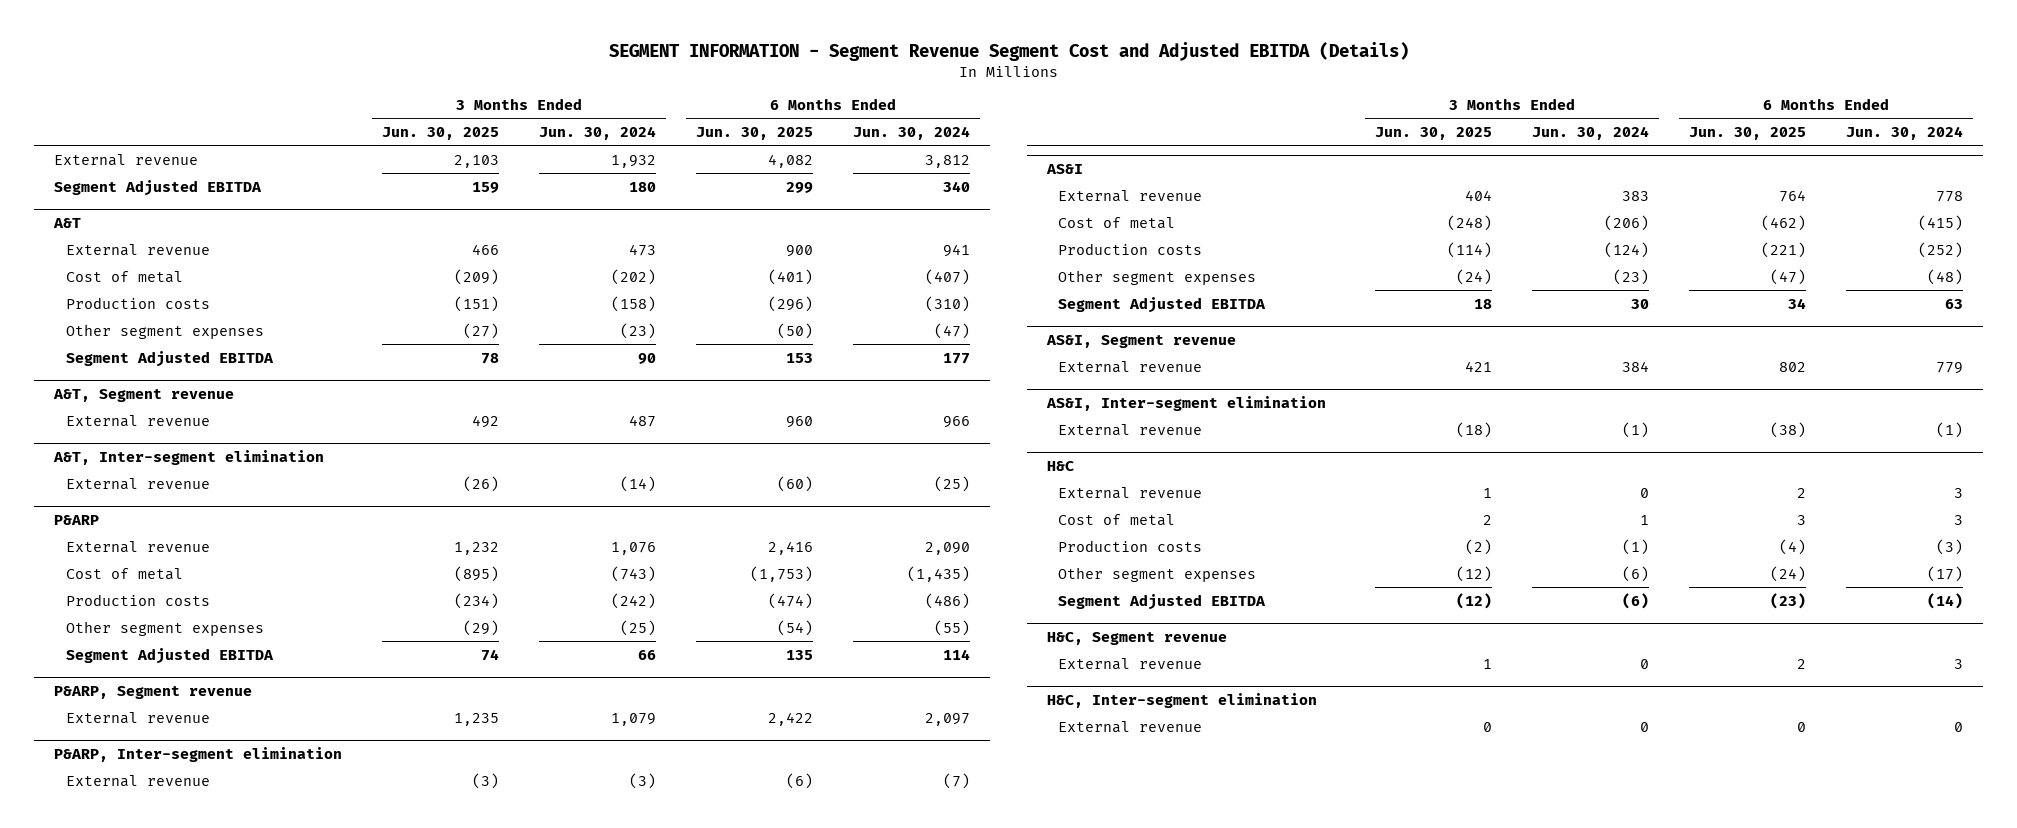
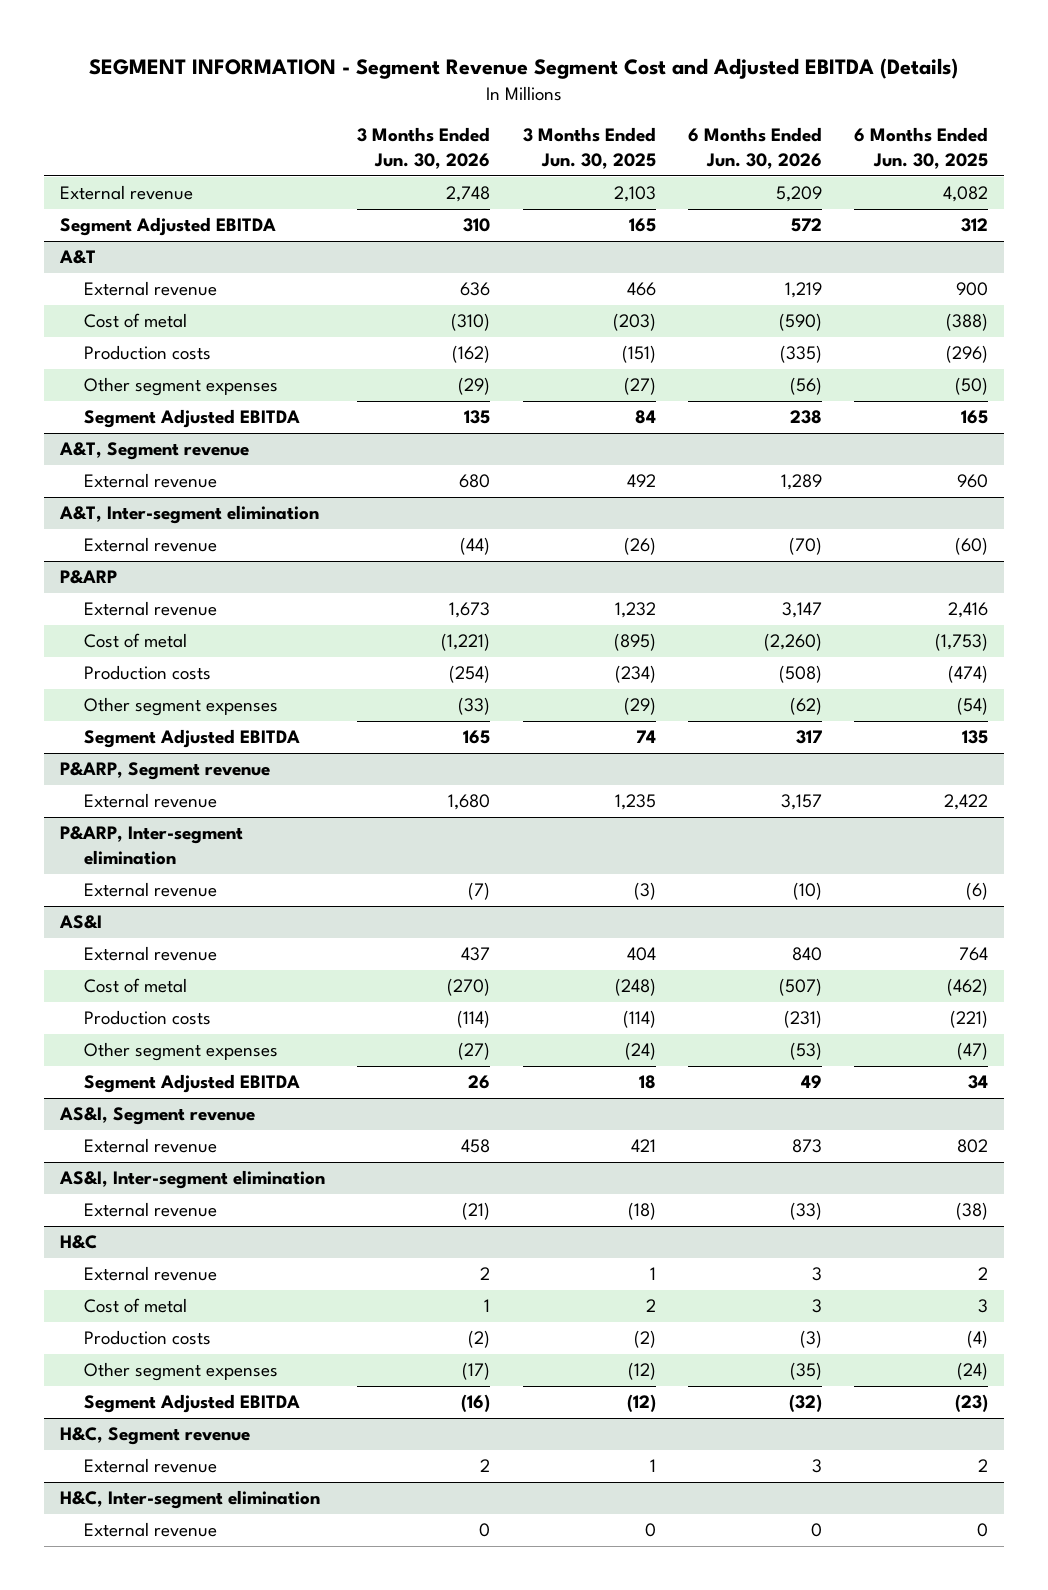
[539,126,657,141] Jun. 30, 2024 -> none
[853,126,971,141] Jun. 30, 2024 -> none
none -> [357,127,491,169] 3 Months Ended Jun. 30, 2026
none -> [687,127,822,169] 6 Months Ended Jun. 30, 2026
[472,181,500,193] 159 -> [628,218,656,233] 165
[786,181,814,193] 299 -> [960,218,988,233] 312
[454,268,500,285] (209) -> [612,313,656,332] (203)
[768,268,814,285] (401) -> [945,313,988,332] (388)
[481,352,500,364] 78 -> [634,410,656,425] 84
[786,352,814,363] 153 -> [960,410,988,425] 165

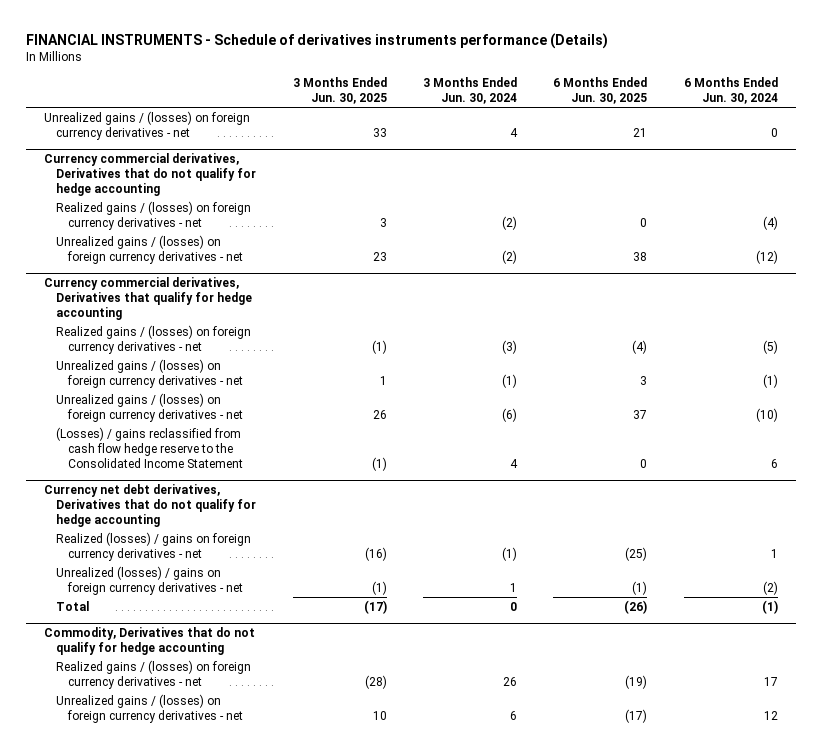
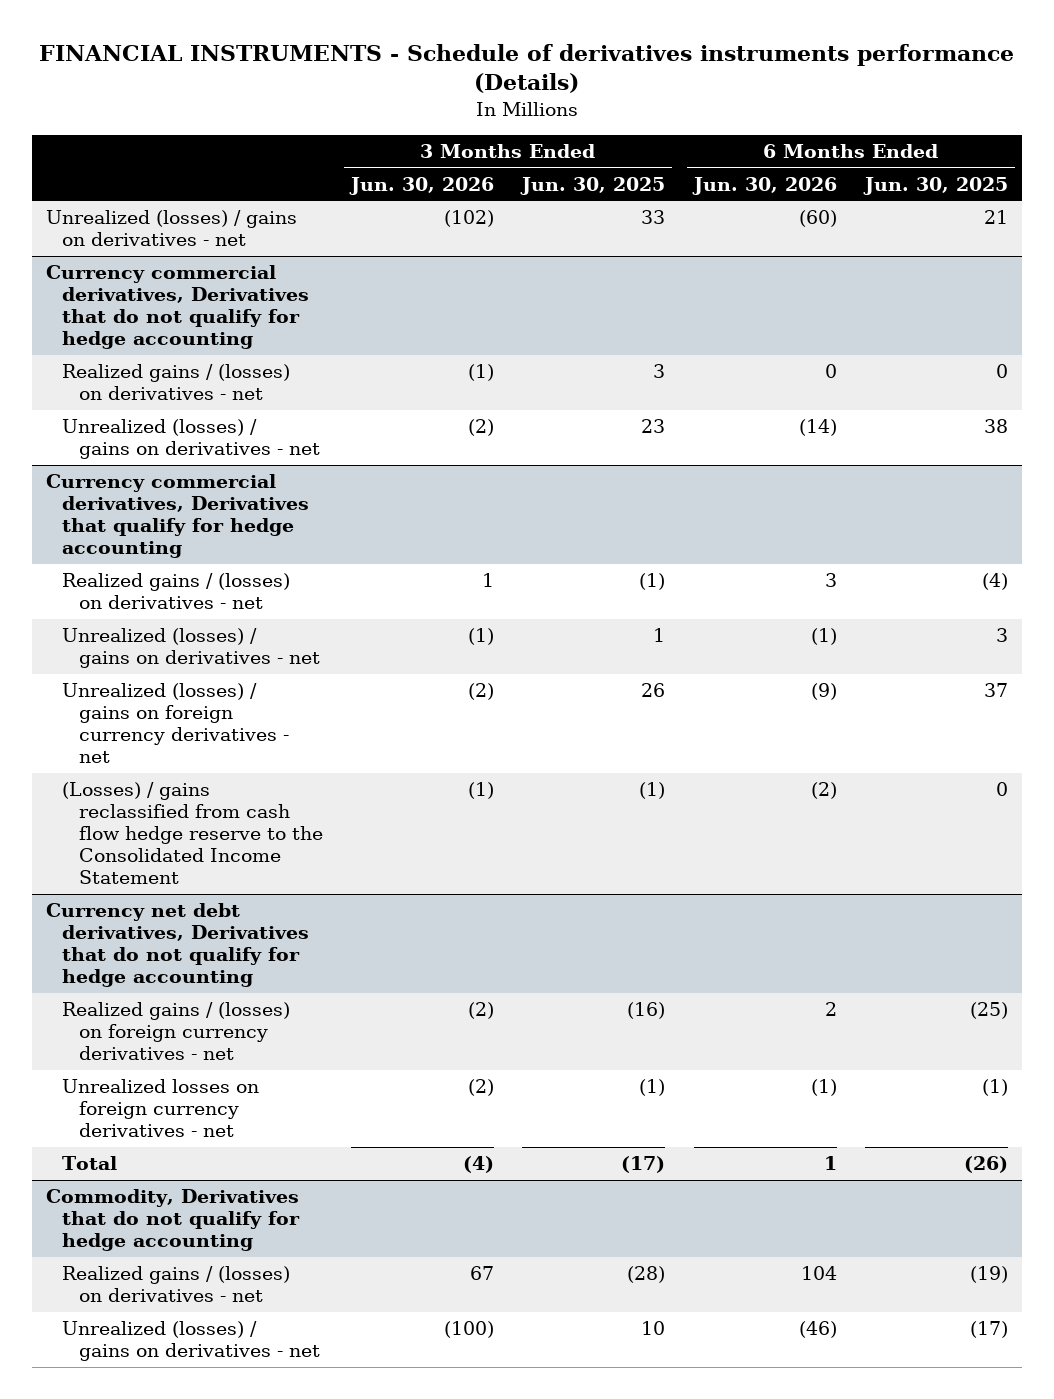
[422,77,517,105] 3 Months Ended Jun. 30, 2024 -> none
[683,77,778,105] 6 Months Ended Jun. 30, 2024 -> none
none -> [349,176,495,195] Jun. 30, 2026
none -> [691,176,837,195] Jun. 30, 2026
[43,110,250,140] Unrealized gains / (losses) on foreign currency derivatives - net -> [45,210,297,247] Unrealized (losses) / gains on derivatives - net
[56,200,252,230] Realized gains / (losses) on foreign currency derivatives - net -> [62,364,291,401] Realized gains / (losses) on derivatives - net
[56,234,244,264] Unrealized gains / (losses) on foreign currency derivatives - net -> [62,419,320,460] Unrealized (losses) / gains on derivatives - net
[56,324,252,354] Realized gains / (losses) on foreign currency derivatives - net -> [62,573,291,610] Realized gains / (losses) on derivatives - net
[56,358,244,388] Unrealized gains / (losses) on foreign currency derivatives - net -> [62,628,320,669] Unrealized (losses) / gains on derivatives - net
[56,392,244,422] Unrealized gains / (losses) on foreign currency derivatives - net -> [62,683,289,764] Unrealized (losses) / gains on foreign currency derivatives - net
[56,531,252,561] Realized (losses) / gains on foreign currency derivatives - net -> [62,1002,291,1061] Realized gains / (losses) on foreign currency derivatives - net
[56,565,244,595] Unrealized (losses) / gains on foreign currency derivatives - net -> [62,1079,260,1138] Unrealized losses on foreign currency derivatives - net
[56,659,252,689] Realized gains / (losses) on foreign currency derivatives - net -> [62,1266,291,1303] Realized gains / (losses) on derivatives - net
[56,693,244,723] Unrealized gains / (losses) on foreign currency derivatives - net -> [62,1321,320,1362] Unrealized (losses) / gains on derivatives - net

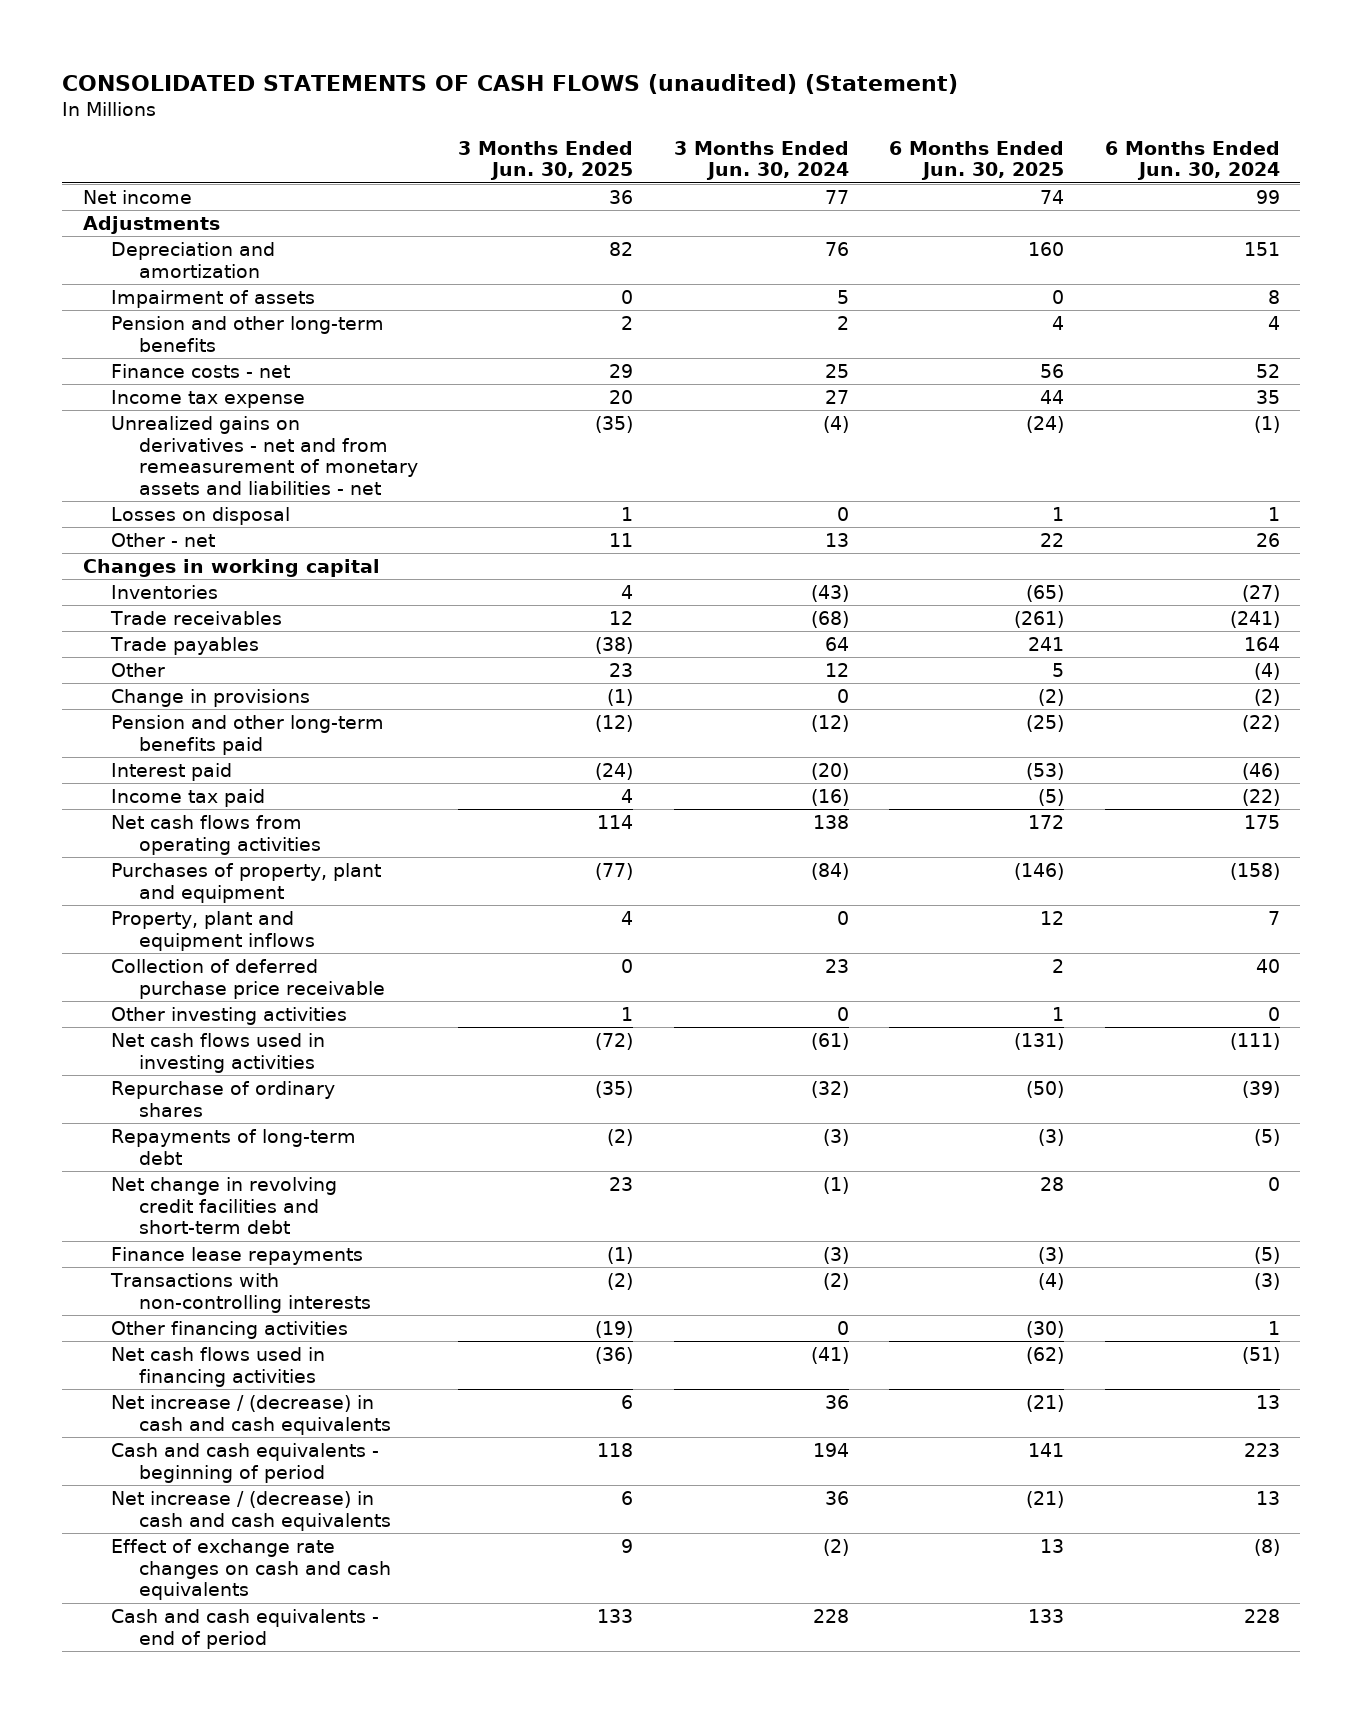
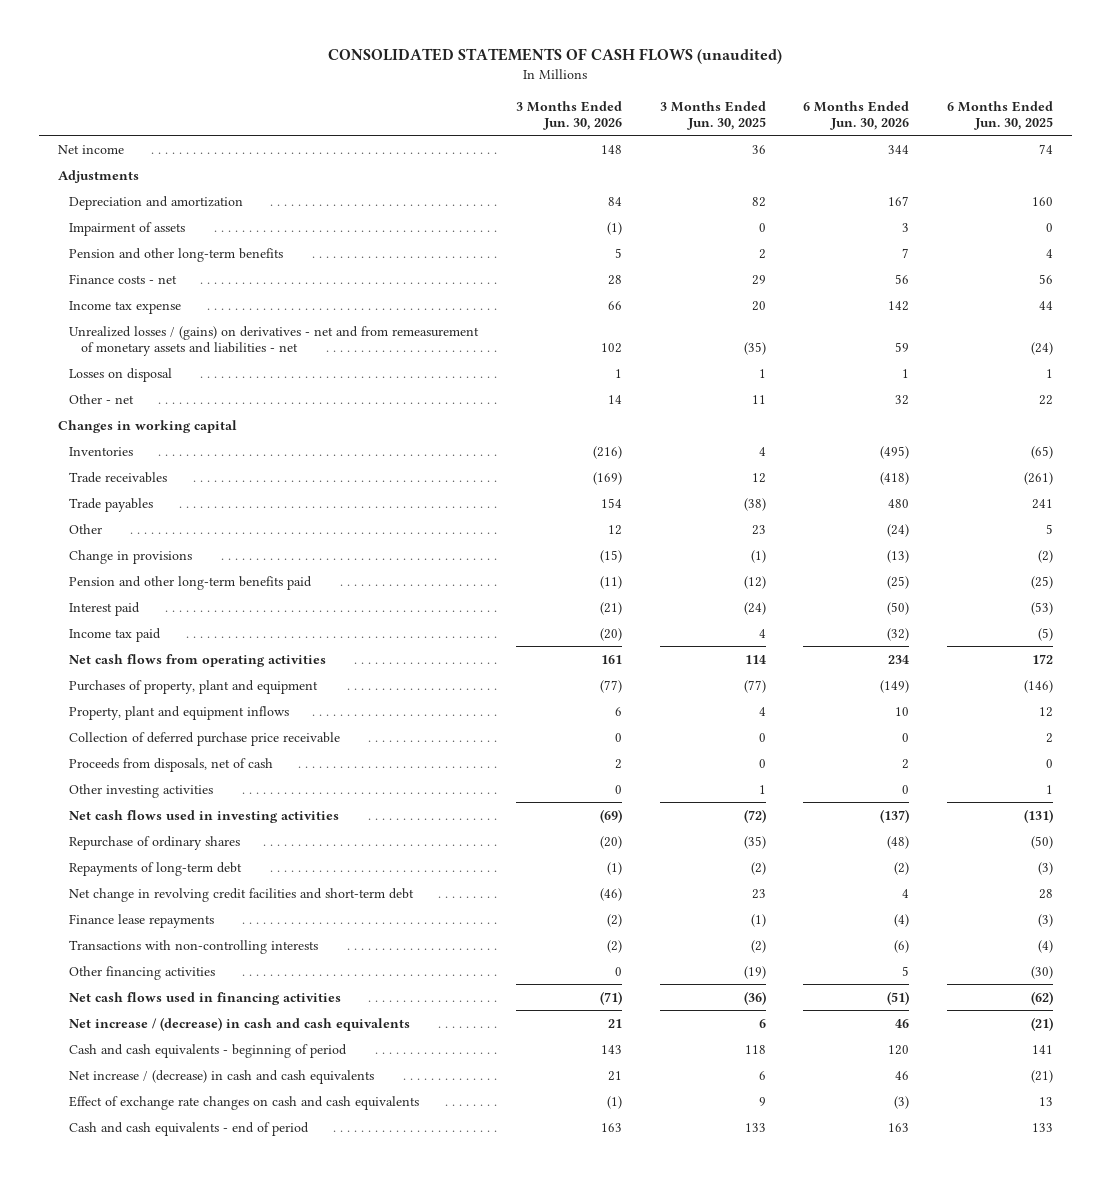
[62,74,959,95] CONSOLIDATED STATEMENTS OF CASH FLOWS (unaudited) (Statement) -> [328,48,783,65] CONSOLIDATED STATEMENTS OF CASH FLOWS (unaudited)
[673,140,849,181] 3 Months Ended Jun. 30, 2024 -> none
[1104,140,1280,181] 6 Months Ended Jun. 30, 2024 -> none
none -> [515,100,622,130] 3 Months Ended Jun. 30, 2026
none -> [803,100,910,130] 6 Months Ended Jun. 30, 2026
[110,415,418,495] Unrealized gains on derivatives - net and from remeasurement of monetary assets and liabilities - net -> [69,325,480,356] Unrealized losses / (gains) on derivatives - net and from remeasurement of monetary assets and liabilities - net
none -> [69,757,274,772] Proceeds from disposals, net of cash

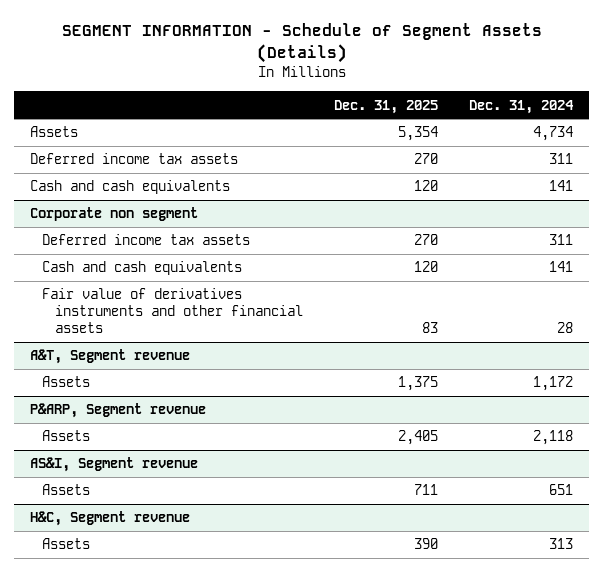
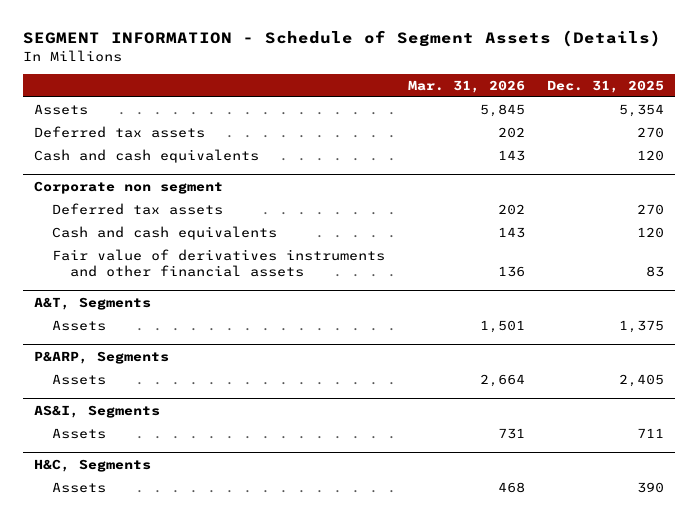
[469,99,575,114] Dec. 31, 2024 -> none
none -> [407,79,525,93] Mar. 31, 2026
[30,153,239,165] Deferred income tax assets -> [34,125,206,138] Deferred tax assets
[42,234,251,246] Deferred income tax assets -> [52,202,224,215] Deferred tax assets
[30,349,191,365] A&T, Segment revenue -> [34,296,152,310] A&T, Segments
[30,403,207,419] P&ARP, Segment revenue -> [34,350,170,364] P&ARP, Segments
[30,457,199,473] AS&I, Segment revenue -> [34,404,161,418] AS&I, Segments
[30,511,191,527] H&C, Segment revenue -> [34,458,152,472] H&C, Segments

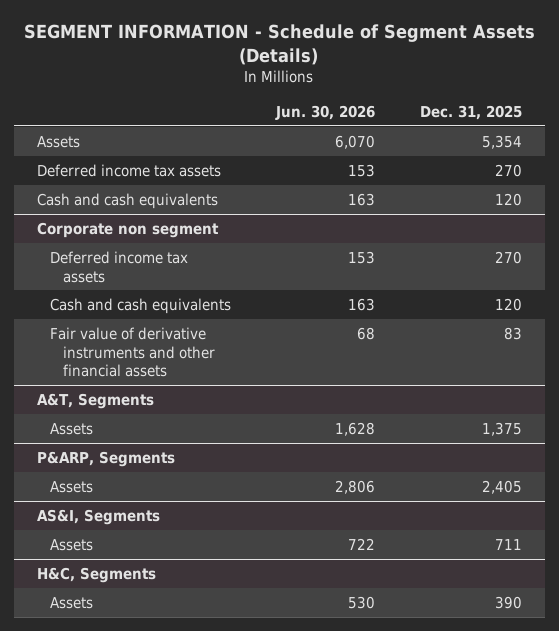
[407,79,525,93] Mar. 31, 2026 -> none
none -> [275,105,376,121] Jun. 30, 2026
[34,125,206,138] Deferred tax assets -> [36,163,221,177] Deferred income tax assets
[52,202,224,215] Deferred tax assets -> [49,250,188,283] Deferred income tax assets
[52,248,386,277] Fair value of derivatives instruments and other financial assets -> [49,326,216,378] Fair value of derivative instruments and other financial assets

